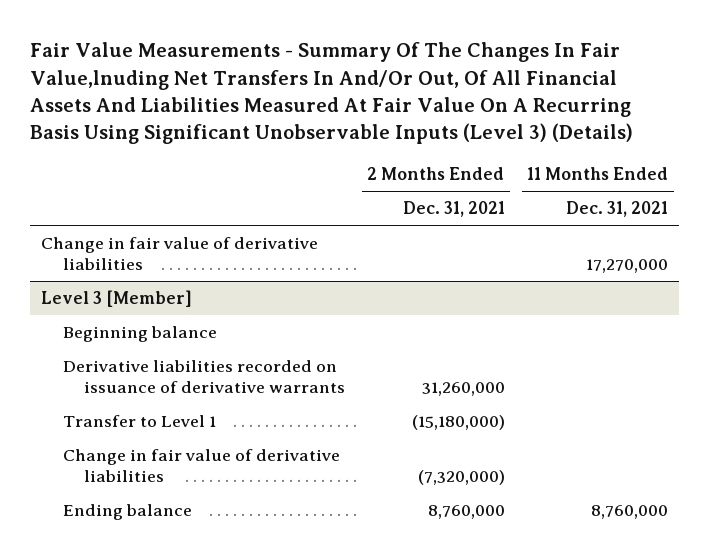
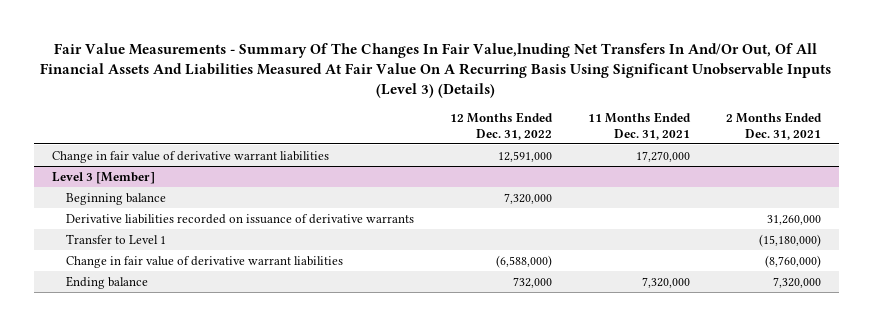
none -> [449,111,553,140] 12 Months Ended Dec. 31, 2022
[41,237,319,271] Change in fair value of derivative liabilities -> [51,150,329,163] Change in fair value of derivative warrant liabilities
[62,449,340,483] Change in fair value of derivative liabilities -> [65,255,343,268] Change in fair value of derivative warrant liabilities
[417,470,505,486] (7,320,000) -> [765,254,822,268] (8,760,000)
[427,505,505,520] 8,760,000 -> [773,276,822,288] 7,320,000
[591,505,669,520] 8,760,000 -> [642,276,691,288] 7,320,000

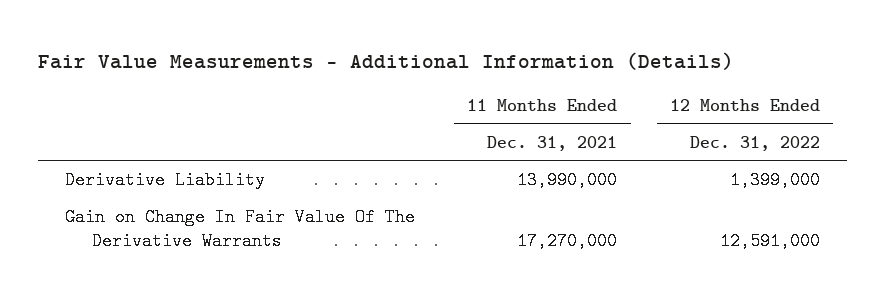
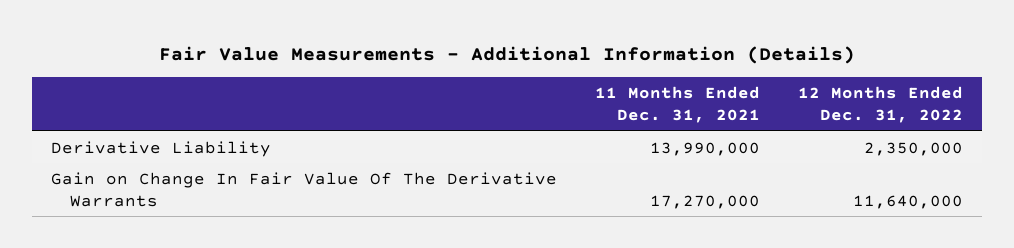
[730,171,821,190] 1,399,000 -> [863,141,963,156] 2,350,000
[720,232,821,251] 12,591,000 -> [852,195,963,210] 11,640,000

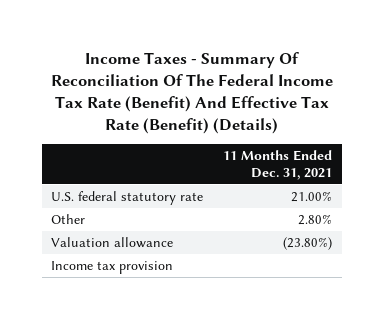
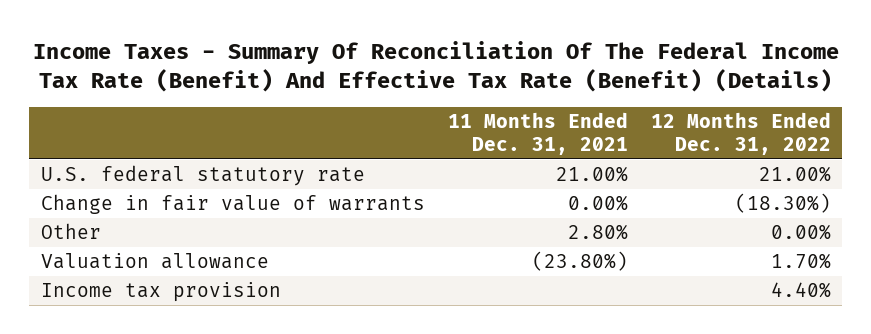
none -> [650,111,831,155] 12 Months Ended Dec. 31, 2022
none -> [40,194,425,215] Change in fair value of warrants

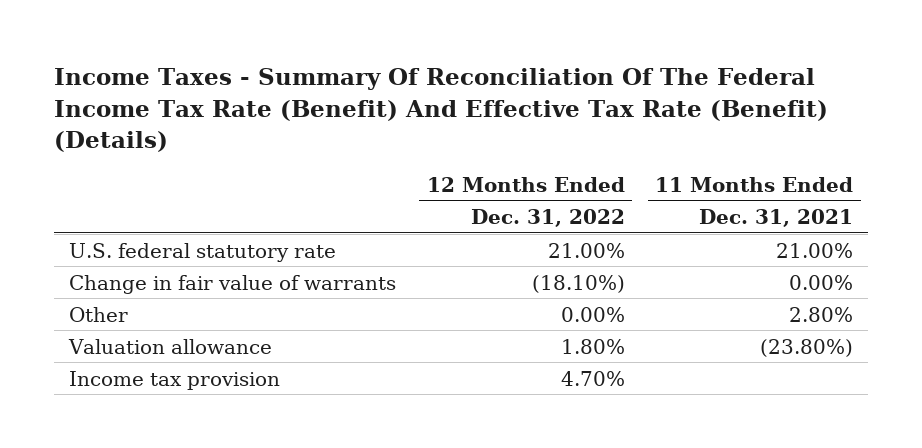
[734,193,831,214] (18.30%) -> [531,274,625,293] (18.10%)
[770,253,831,270] 1.70% -> [560,338,625,354] 1.80%
[770,282,831,299] 4.40% -> [560,370,625,386] 4.70%

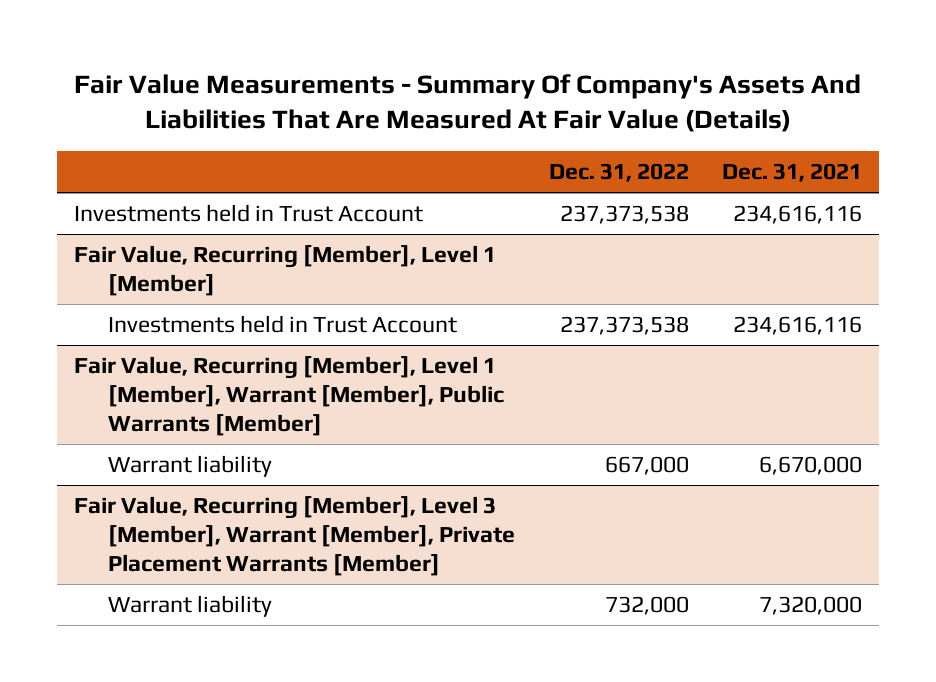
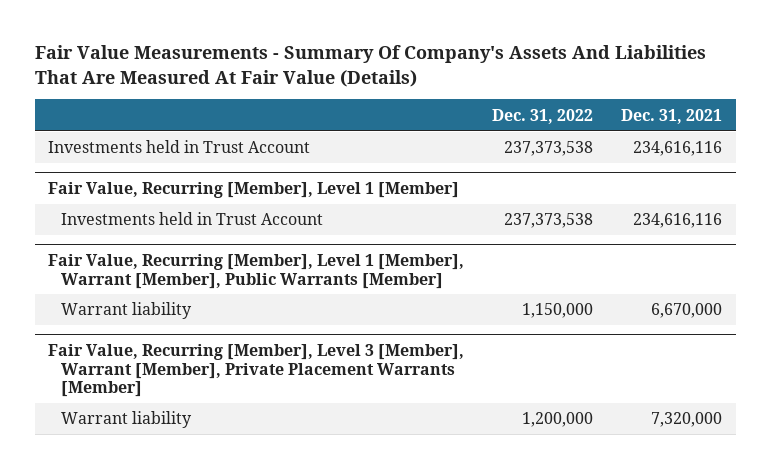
[604,455,689,475] 667,000 -> [522,303,594,319] 1,150,000
[604,595,689,615] 732,000 -> [522,412,594,428] 1,200,000

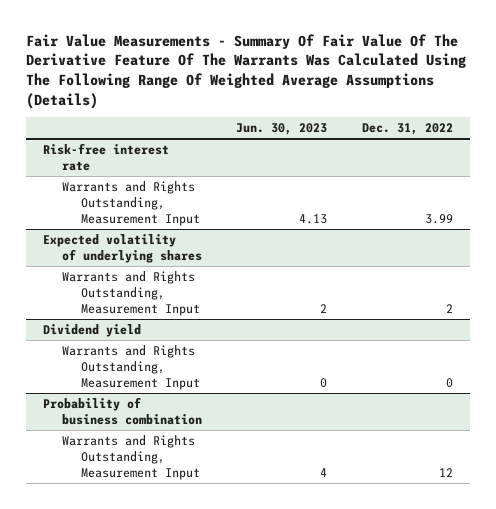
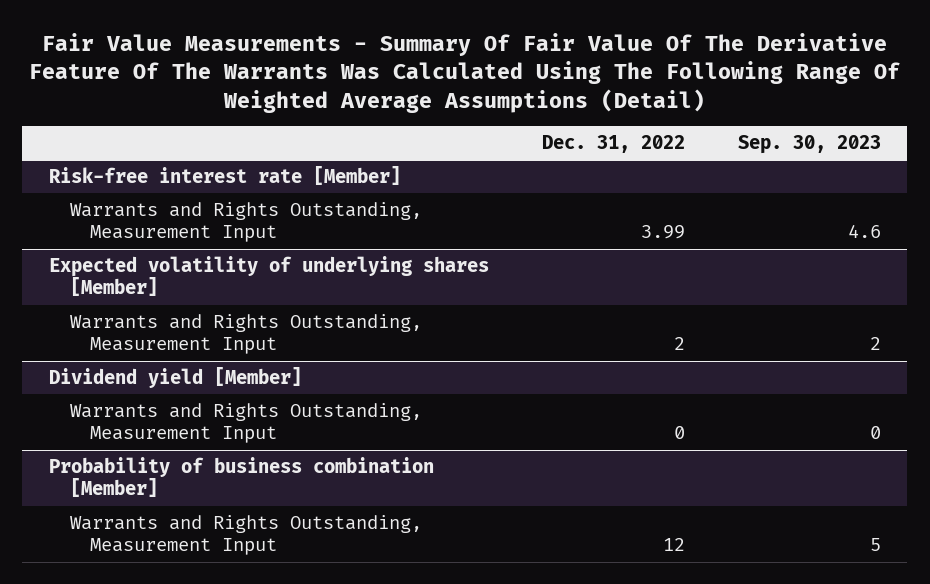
[26,33,467,109] Fair Value Measurements - Summary Of Fair Value Of The Derivative Feature Of The Warrants Was Calculated Using The Following Range Of Weighted Average Assumptions (Details) -> [28,32,900,113] Fair Value Measurements - Summary Of Fair Value Of The Derivative Feature Of The Warrants Was Calculated Using The Following Range Of Weighted Average Assumptions (Detail)
[236,123,328,136] Jun. 30, 2023 -> none
none -> [737,135,881,155] Sep. 30, 2023
[43,142,170,172] Risk-free interest rate -> [48,165,401,185] Risk-free interest rate [Member]
[43,233,202,264] Expected volatility of underlying shares -> [48,255,489,297] Expected volatility of underlying shares [Member]
[43,323,142,337] Dividend yield -> [48,366,302,388] Dividend yield [Member]
[43,396,202,426] Probability of business combination -> [48,456,434,498] Probability of business combination [Member]

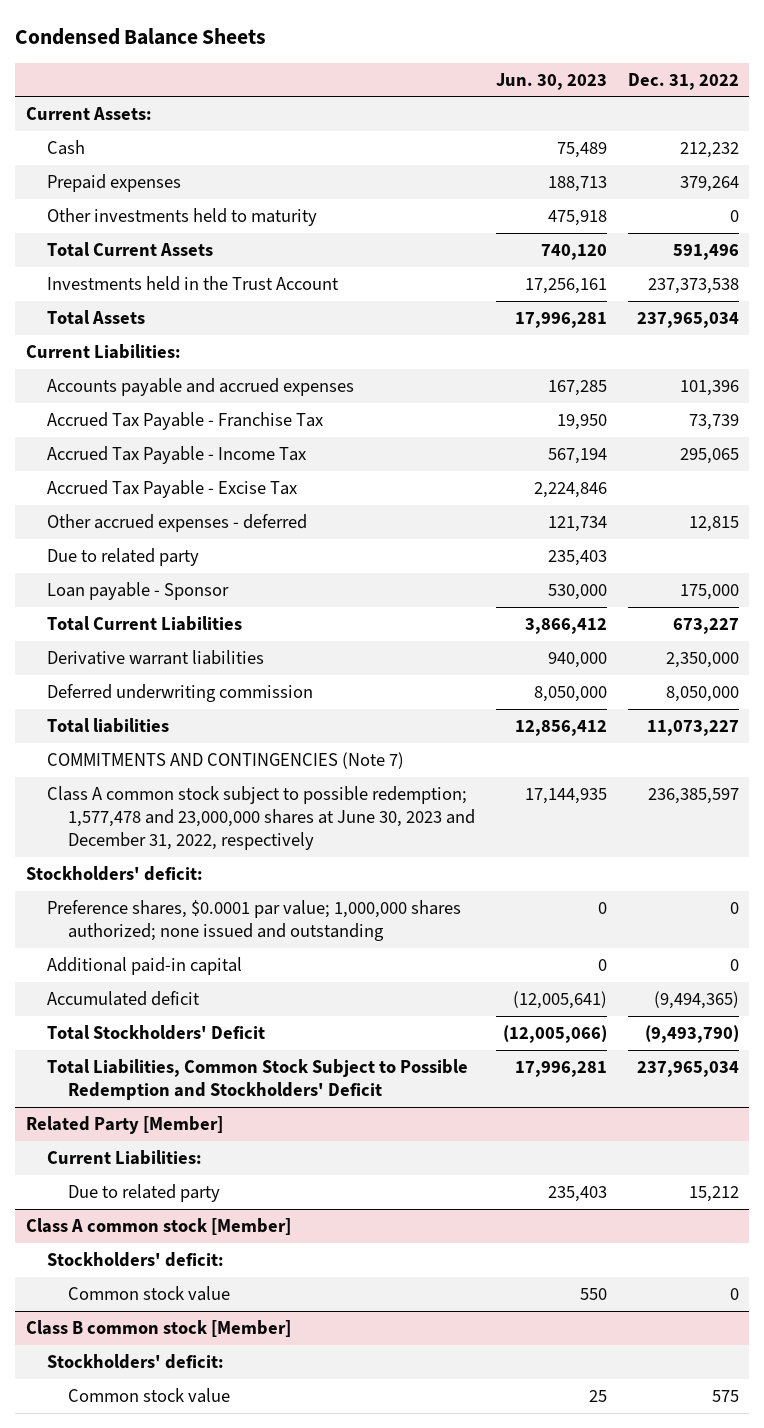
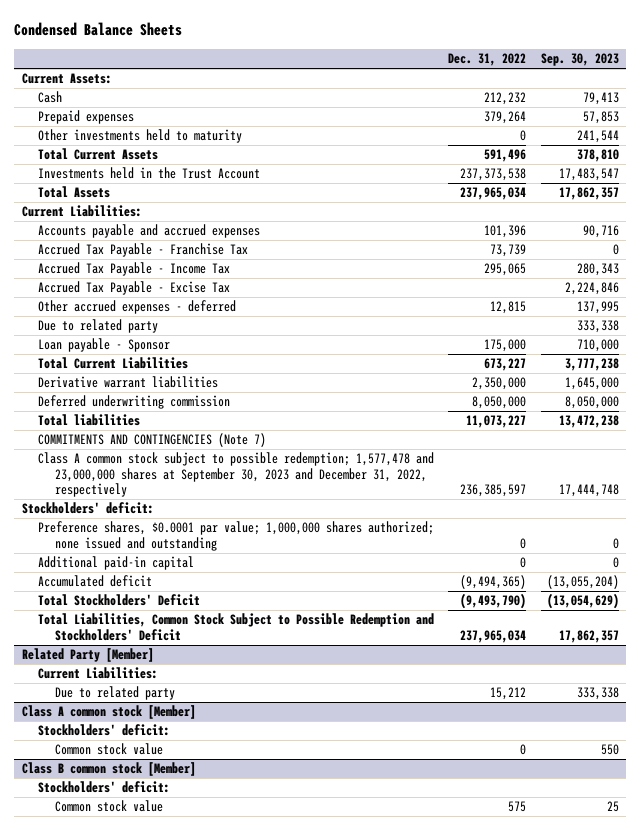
[495,72,607,90] Jun. 30, 2023 -> none
none -> [540,53,619,67] Sep. 30, 2023
[46,785,475,851] Class A common stock subject to possible redemption; 1,577,478 and 23,000,000 shares at June 30, 2023 and December 31, 2022, respectively -> [38,452,435,498] Class A common stock subject to possible redemption; 1,577,478 and 23,000,000 shares at September 30, 2023 and December 31, 2022, respectively

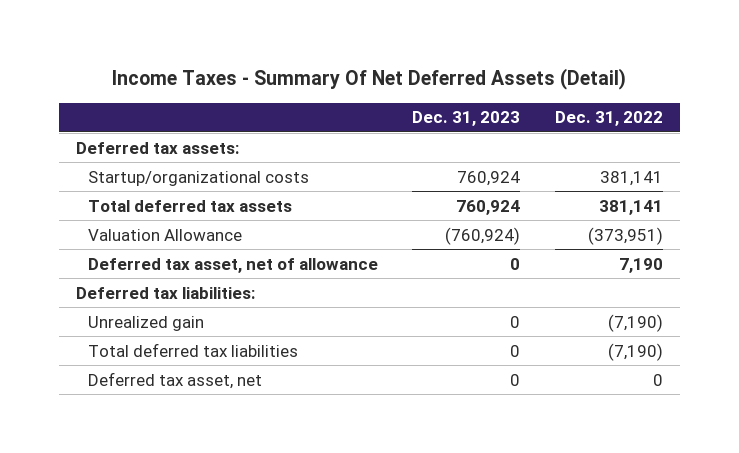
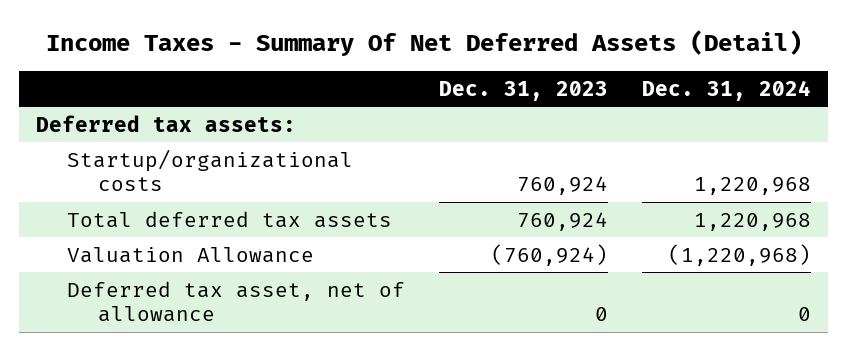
[554,111,663,127] Dec. 31, 2022 -> none
none -> [642,79,812,101] Dec. 31, 2024
[75,286,255,299] Deferred tax liabilities: -> none
[88,315,205,331] Unrealized gain -> none
[88,342,299,357] Total deferred tax liabilities -> none
[88,371,263,389] Deferred tax asset, net -> none

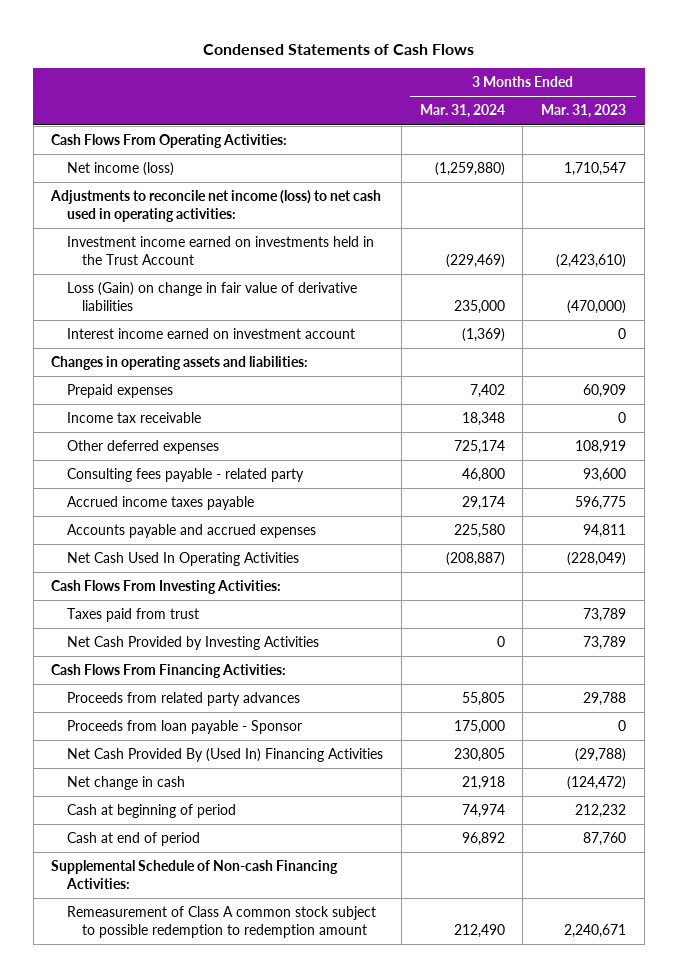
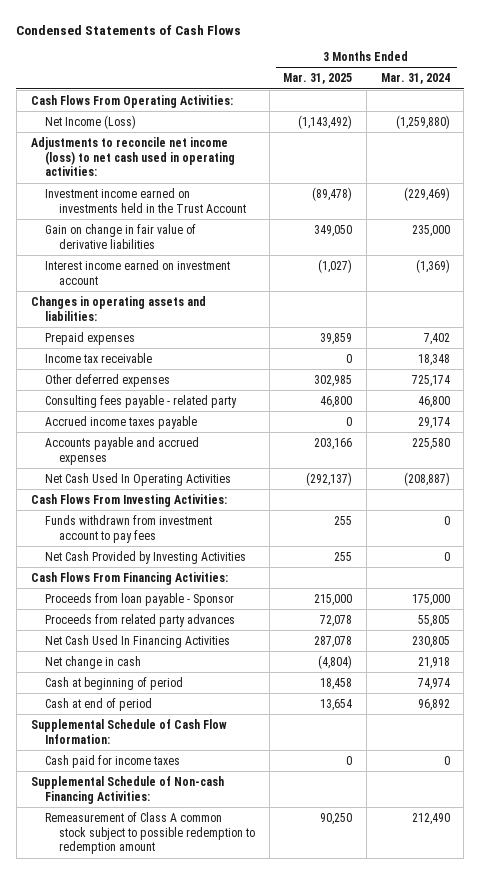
[541,104,627,119] Mar. 31, 2023 -> none
none -> [283,73,353,85] Mar. 31, 2025
[66,162,174,177] Net income (loss) -> [44,114,136,129] Net Income (Loss)
[66,282,357,311] Loss (Gain) on change in fair value of derivative liabilities -> [44,223,196,249] Gain on change in fair value of derivative liabilities
[66,608,199,623] Taxes paid from trust -> none
none -> [44,514,212,543] Funds withdrawn from investment account to pay fees
[66,692,300,707] Proceeds from related party advances -> [44,613,235,627] Proceeds from related party advances
[66,748,383,763] Net Cash Provided By (Used In) Financing Activities -> [44,634,230,648] Net Cash Used In Financing Activities
none -> [30,718,227,744] Supplemental Schedule of Cash Flow Information:
none -> [44,754,180,768] Cash paid for income taxes

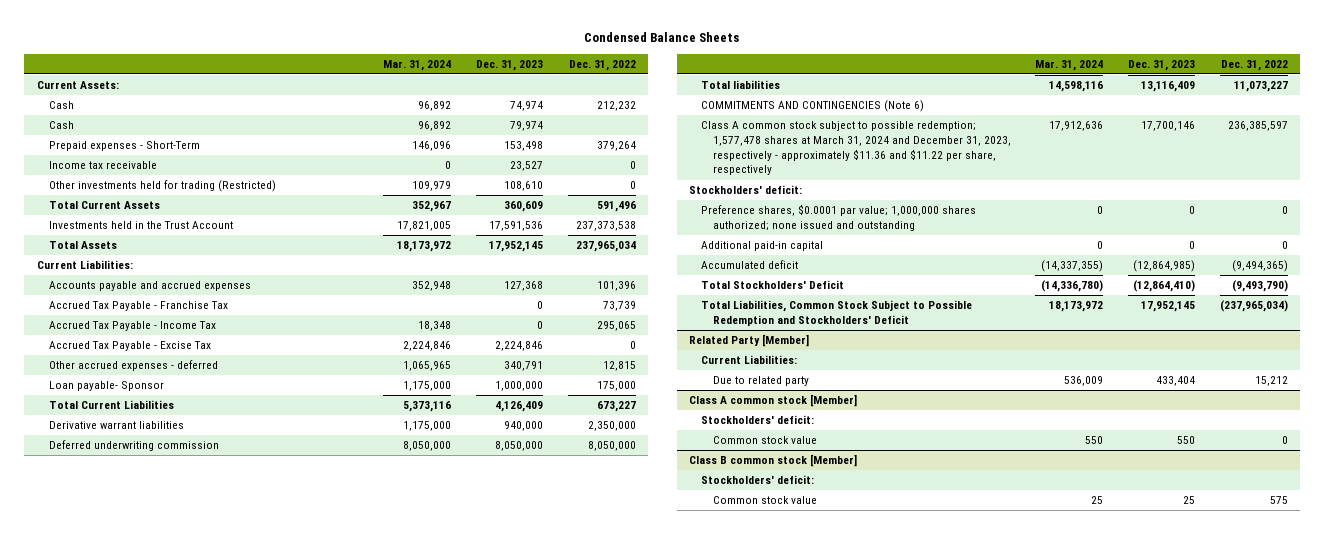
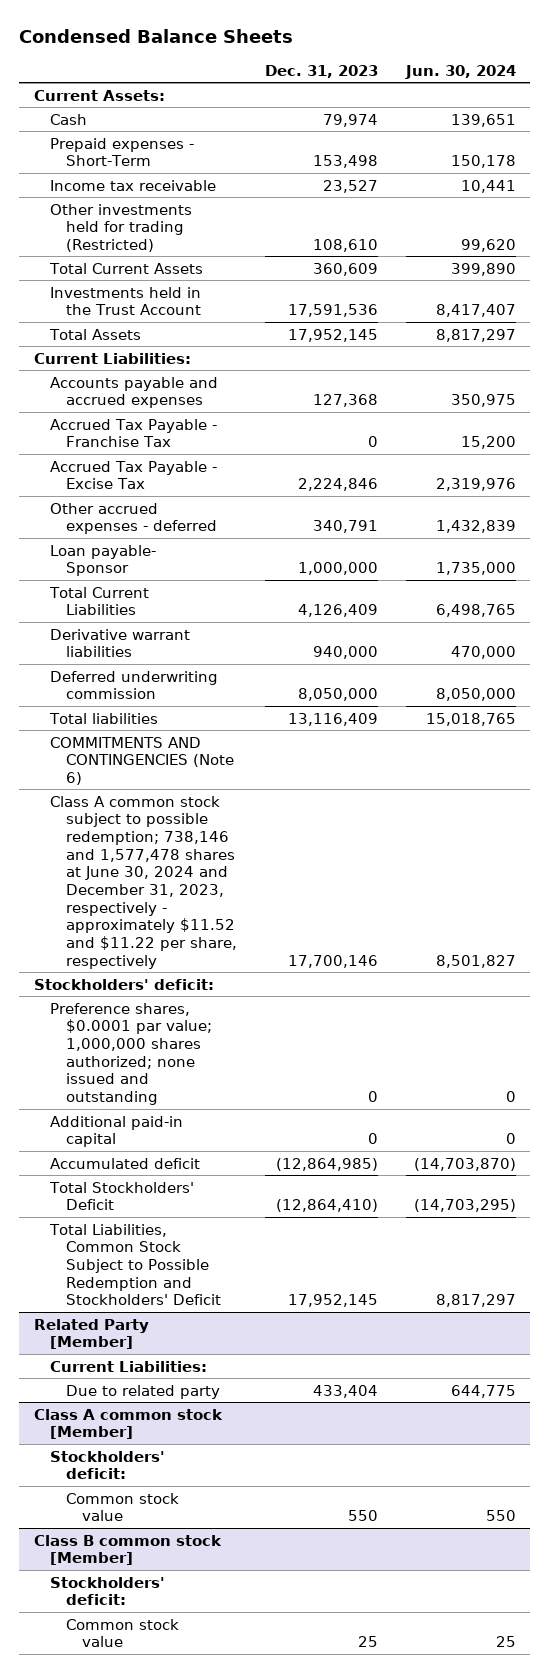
[383,59,452,71] Mar. 31, 2024 -> none
[568,59,636,71] Dec. 31, 2022 -> none
none -> [405,64,517,79] Jun. 30, 2024
[48,101,74,110] Cash -> none
[48,321,216,332] Accrued Tax Payable - Income Tax -> none
[700,121,1011,176] Class A common stock subject to possible redemption; 1,577,478 shares at March 31, 2024 and December 31, 2023, respectively - approximately $11.36 and $11.22 per share, respectively -> [49,795,237,969] Class A common stock subject to possible redemption; 738,146 and 1,577,478 shares at June 30, 2024 and December 31, 2023, respectively - approximately $11.52 and $11.22 per share, respectively

